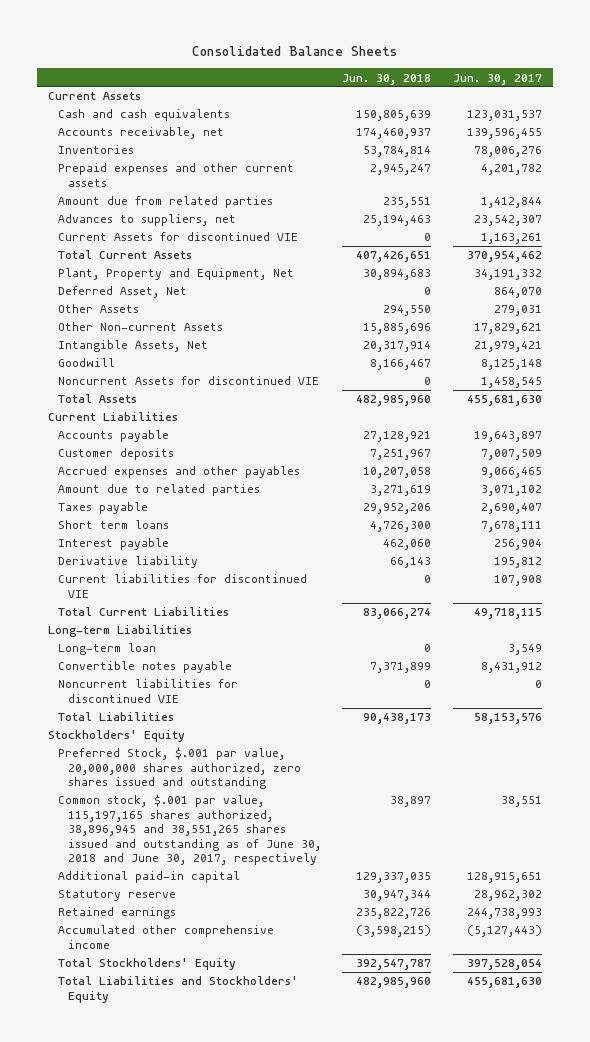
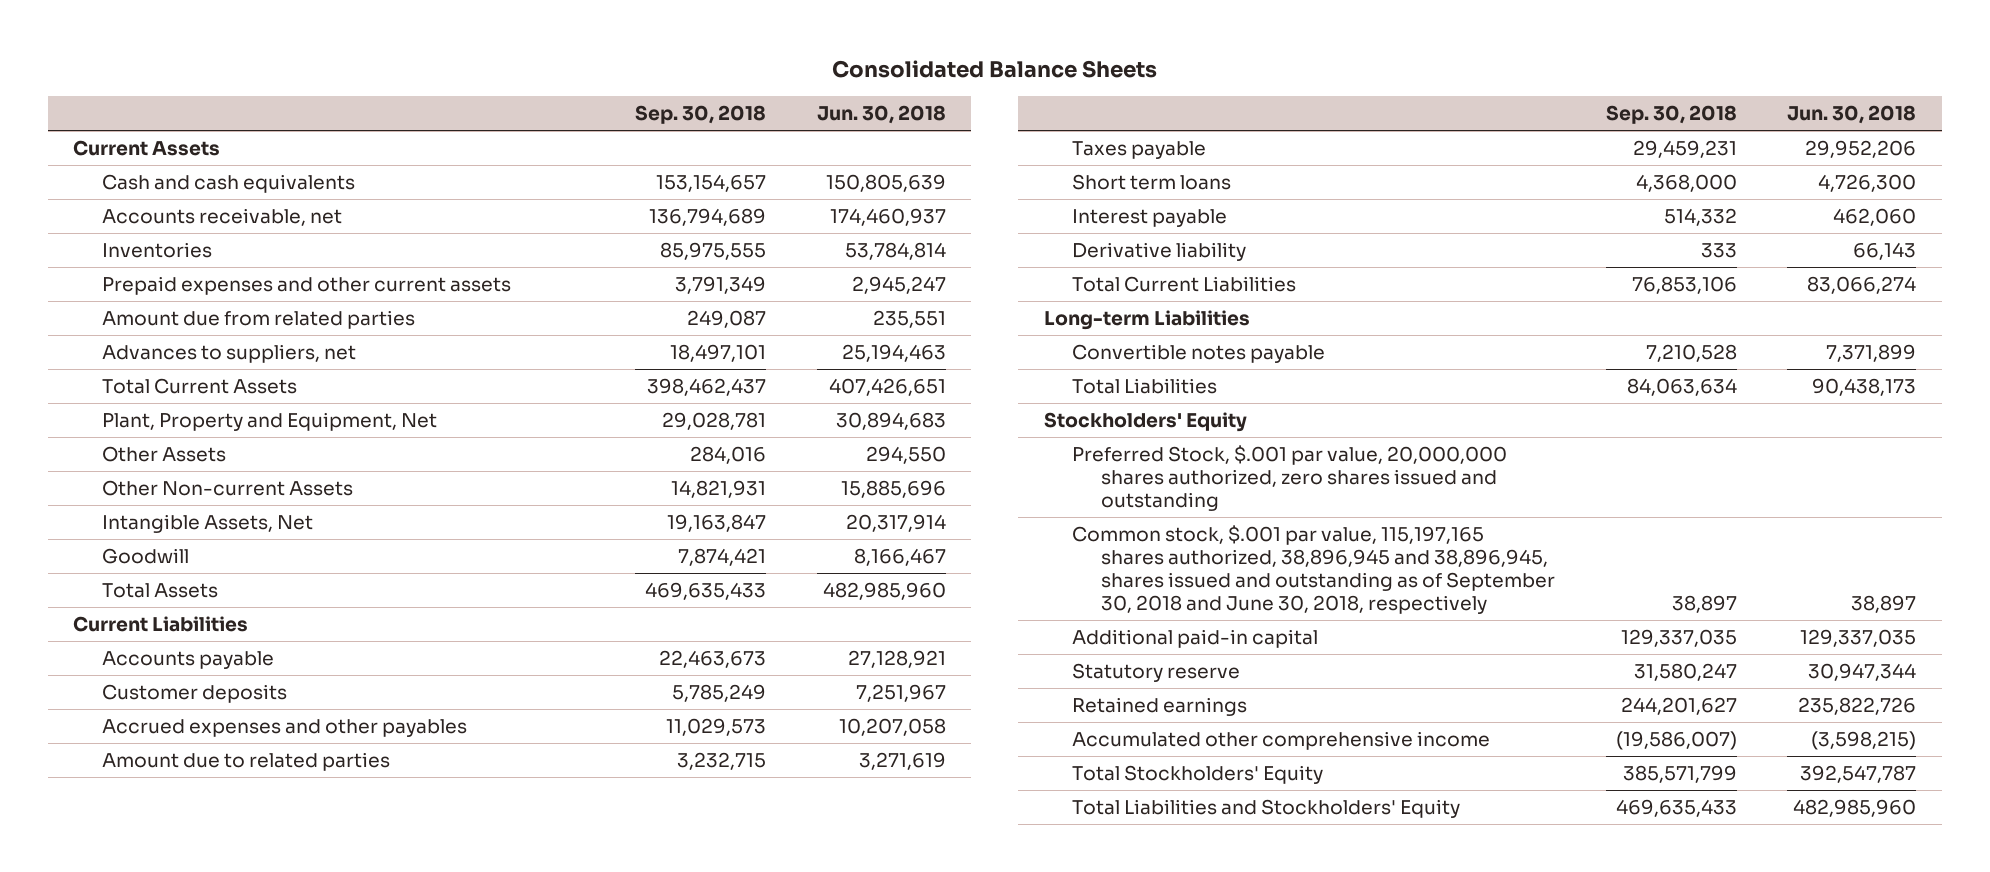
[453,73,543,85] Jun. 30, 2017 -> none
none -> [635,104,767,124] Sep. 30, 2018
[57,232,298,242] Current Assets for discontinued VIE -> none
[57,286,187,299] Deferred Asset, Net -> none
[57,376,319,386] Noncurrent Assets for discontinued VIE -> none
[57,574,307,598] Current liabilities for discontinued VIE -> none
[57,643,156,656] Long-term loan -> none
[57,679,238,703] Noncurrent liabilities for discontinued VIE -> none
[57,794,321,866] Common stock, $.001 par value, 115,197,165 shares authorized, 38,896,945 and 38,551,265 shares issued and outstanding as of June 30, 2018 and June 30, 2017, respectively -> [1072,525,1555,614] Common stock, $.001 par value, 115,197,165 shares authorized, 38,896,945 and 38,896,945, shares issued and outstanding as of September 30, 2018 and June 30, 2018, respectively

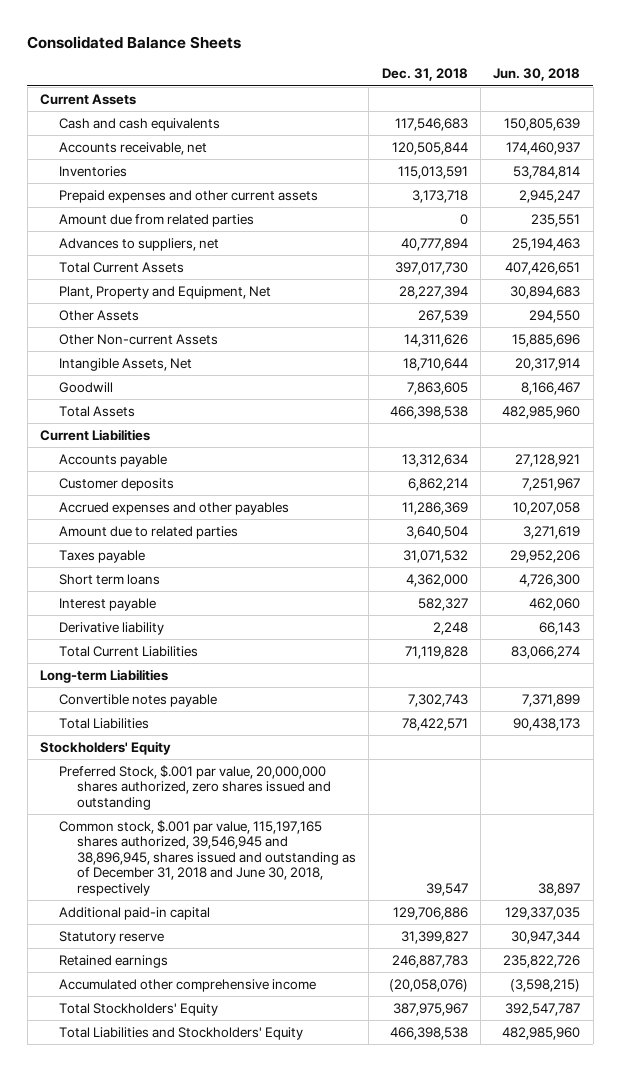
[635,104,767,124] Sep. 30, 2018 -> none
none -> [381,68,468,82] Dec. 31, 2018
[1072,525,1555,614] Common stock, $.001 par value, 115,197,165 shares authorized, 38,896,945 and 38,896,945, shares issued and outstanding as of September 30, 2018 and June 30, 2018, respectively -> [58,819,356,896] Common stock, $.001 par value, 115,197,165 shares authorized, 39,546,945 and 38,896,945, shares issued and outstanding as of December 31, 2018 and June 30, 2018, respectively

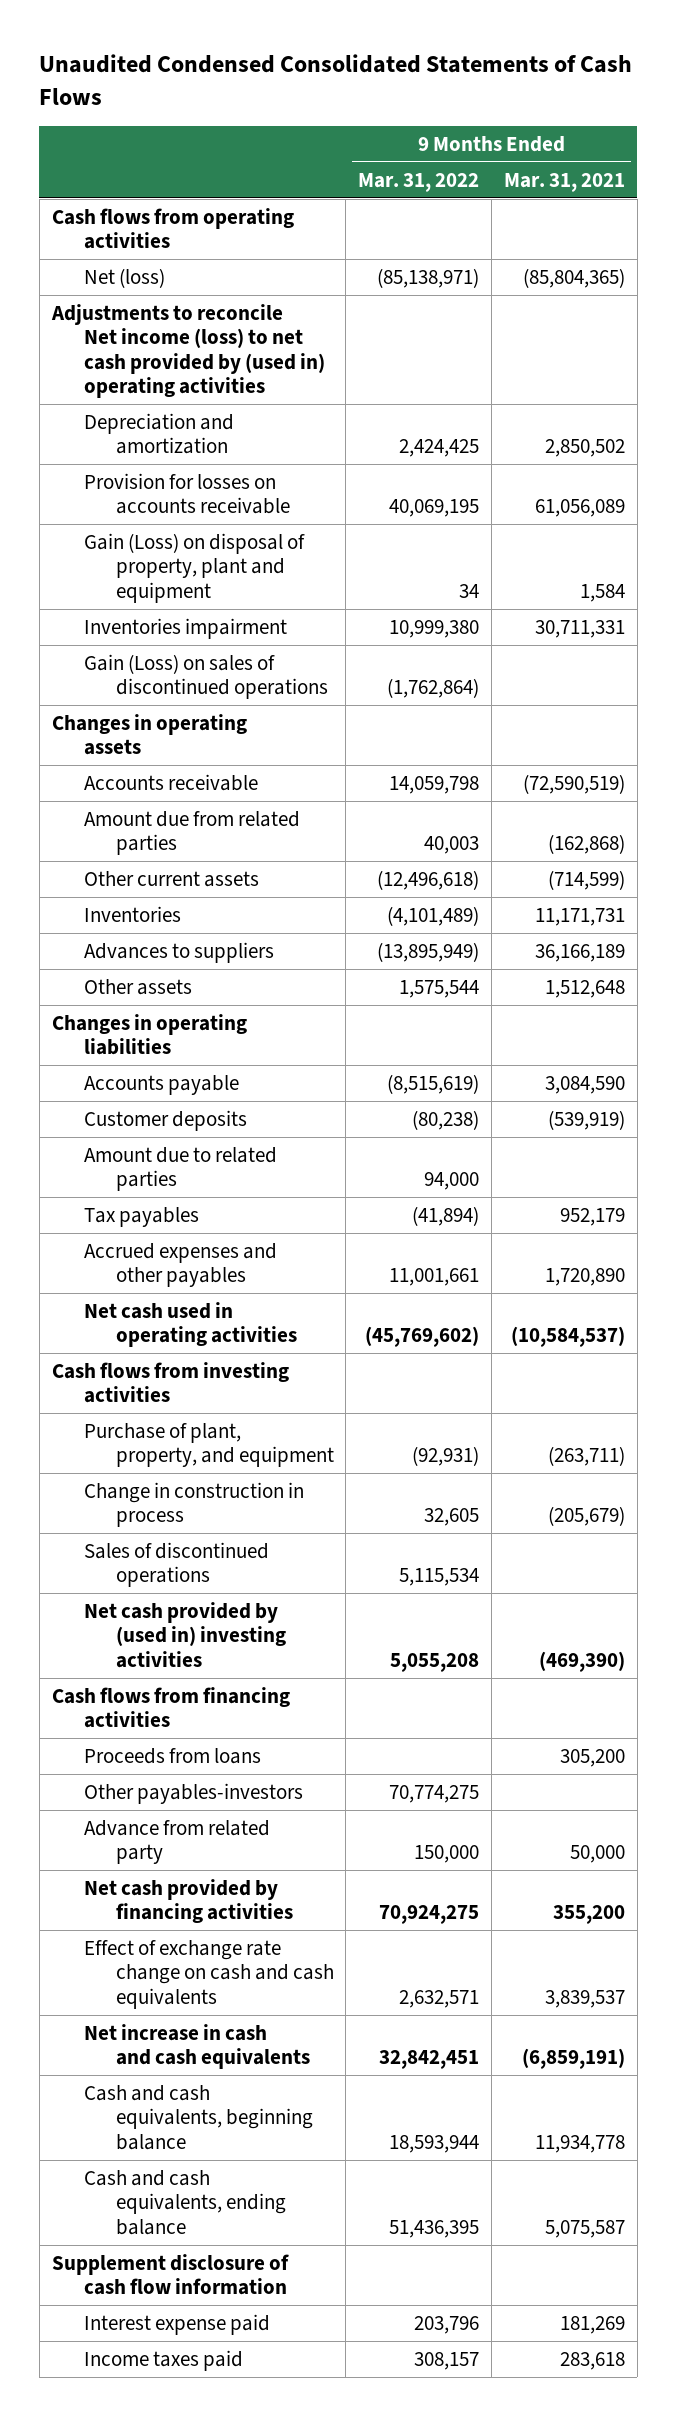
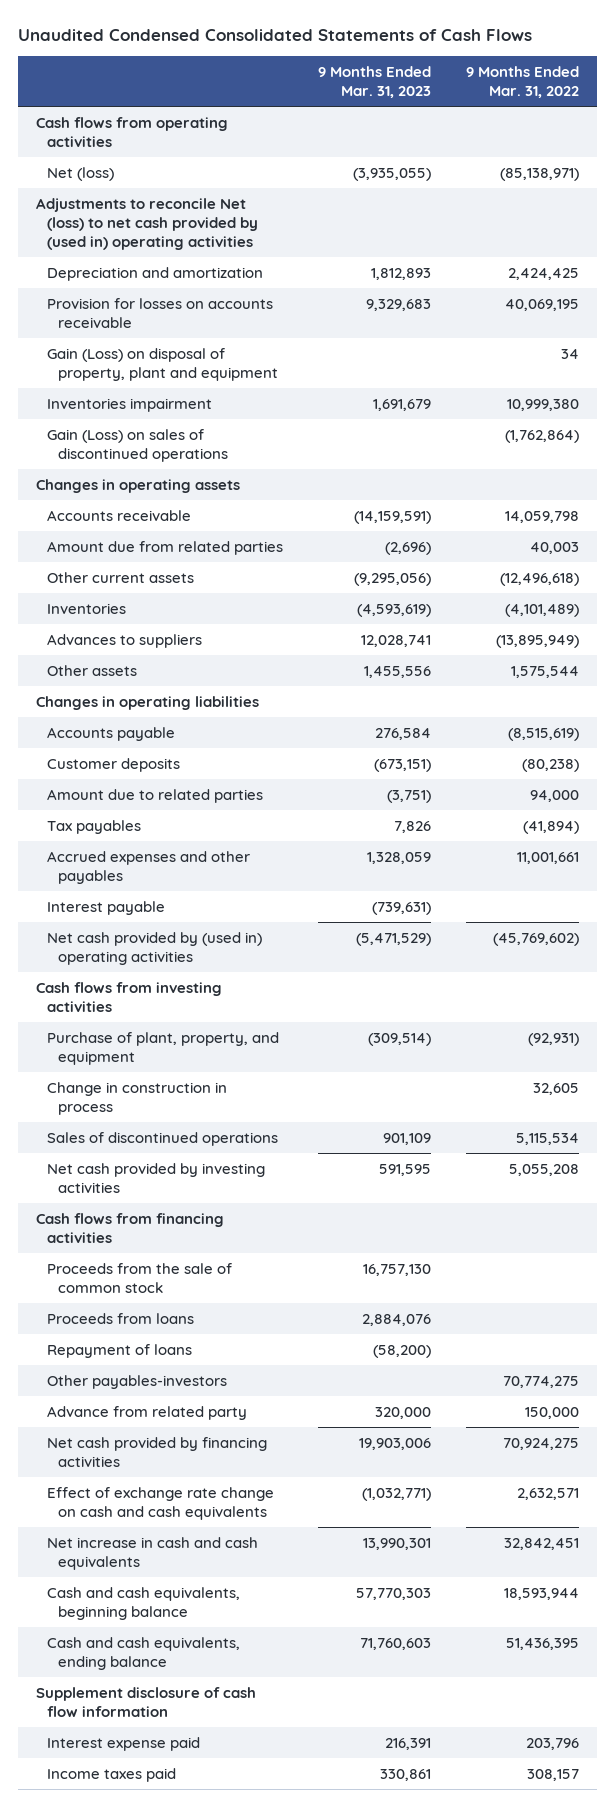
[504,172,626,192] Mar. 31, 2021 -> none
none -> [317,66,431,99] 9 Months Ended Mar. 31, 2023
[50,303,325,399] Adjustments to reconcile Net income (loss) to net cash provided by (used in) operating activities -> [35,197,258,251] Adjustments to reconcile Net (loss) to net cash provided by (used in) operating activities
none -> [46,900,165,915] Interest payable
[83,1301,297,1348] Net cash used in operating activities -> [46,931,262,966] Net cash provided by (used in) operating activities
[83,1601,286,1668] Net cash provided by (used in) investing activities -> [46,1162,265,1194] Net cash provided by investing activities
none -> [46,1262,232,1294] Proceeds from the sale of common stock
none -> [46,1343,192,1358] Repayment of loans

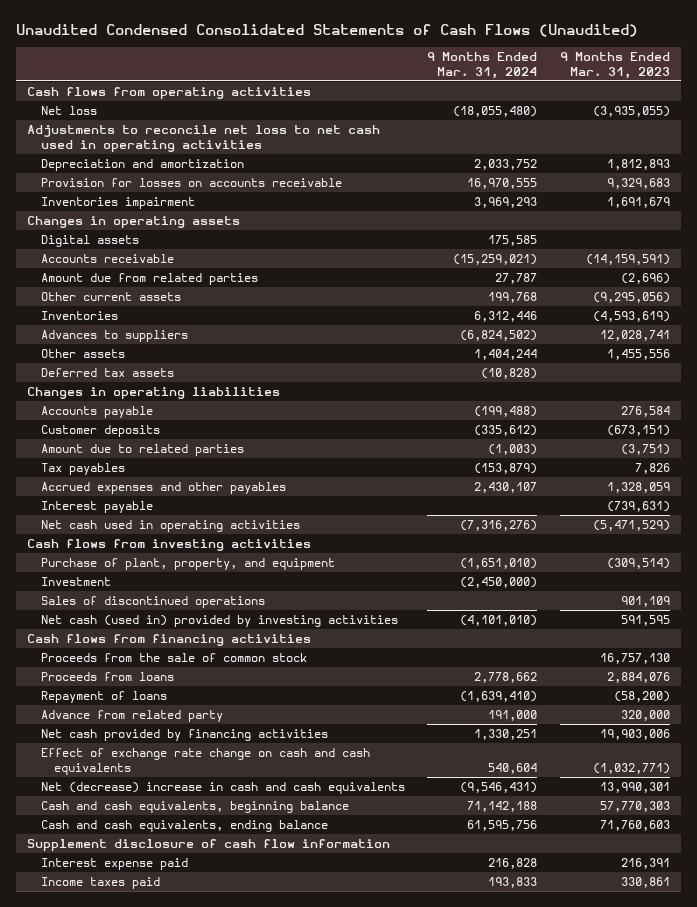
[18,29,533,42] Unaudited Condensed Consolidated Statements of Cash Flows -> [16,24,639,38] Unaudited Condensed Consolidated Statements of Cash Flows (Unaudited)
[466,66,580,99] 9 Months Ended Mar. 31, 2022 -> none
none -> [427,52,538,80] 9 Months Ended Mar. 31, 2024
[46,166,114,181] Net (loss) -> [40,106,97,116] Net loss
[35,197,258,251] Adjustments to reconcile Net (loss) to net cash provided by (used in) operating activities -> [27,125,381,152] Adjustments to reconcile net loss to net cash used in operating activities
[46,347,279,382] Gain (Loss) on disposal of property, plant and equipment -> none
[46,428,229,463] Gain (Loss) on sales of discontinued operations -> none
none -> [40,235,139,248] Digital assets
none -> [40,368,174,378] Deferred tax assets
[46,931,262,966] Net cash provided by (used in) operating activities -> [40,520,300,533] Net cash used in operating activities
[46,1081,227,1116] Change in construction in process -> none
none -> [40,577,111,587] Investment
[46,1162,265,1194] Net cash provided by investing activities -> [40,615,398,628] Net cash (used in) provided by investing activities
[46,1374,227,1389] Other payables-investors -> none
[46,1536,258,1571] Net increase in cash and cash equivalents -> [40,782,405,795] Net (decrease) increase in cash and cash equivalents

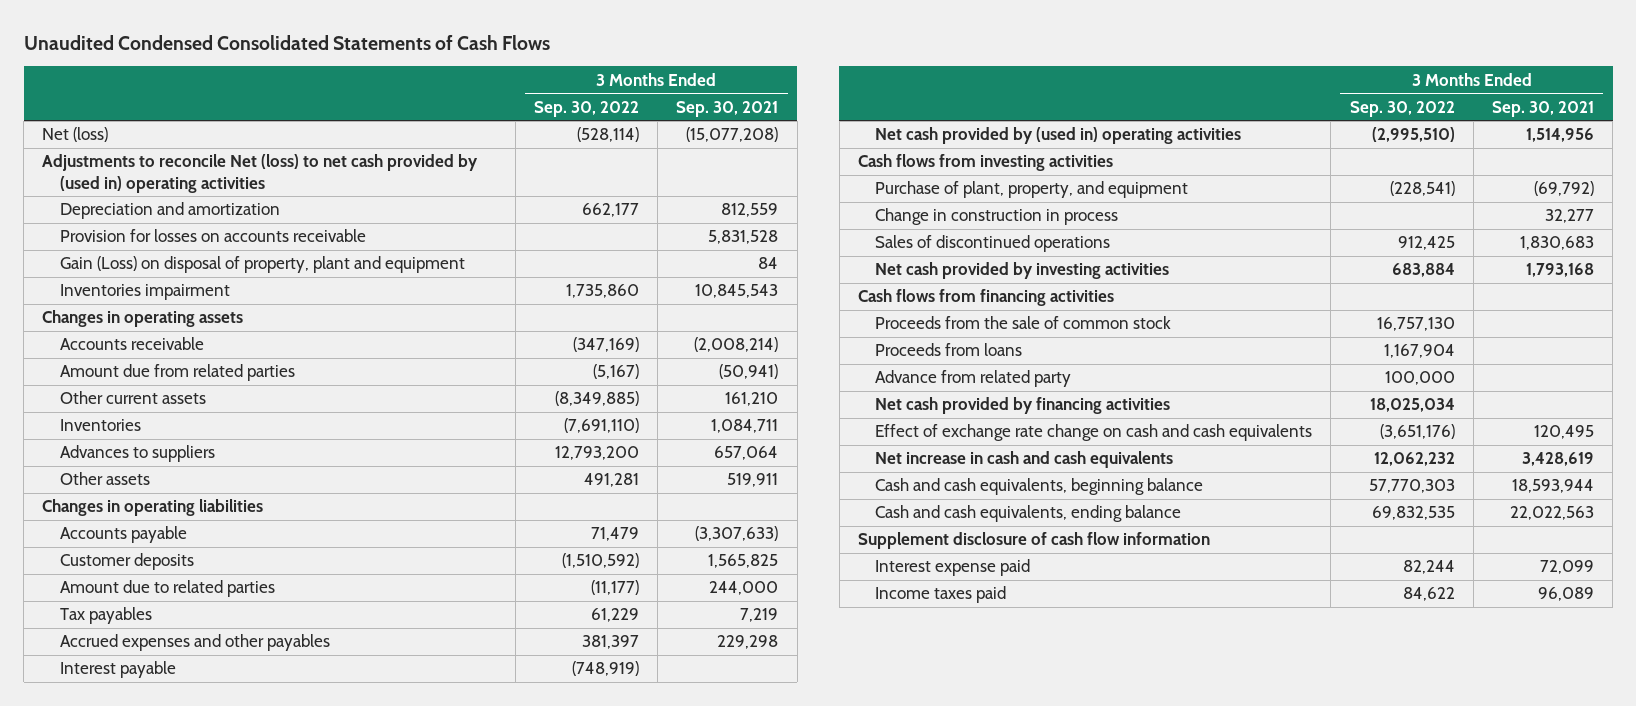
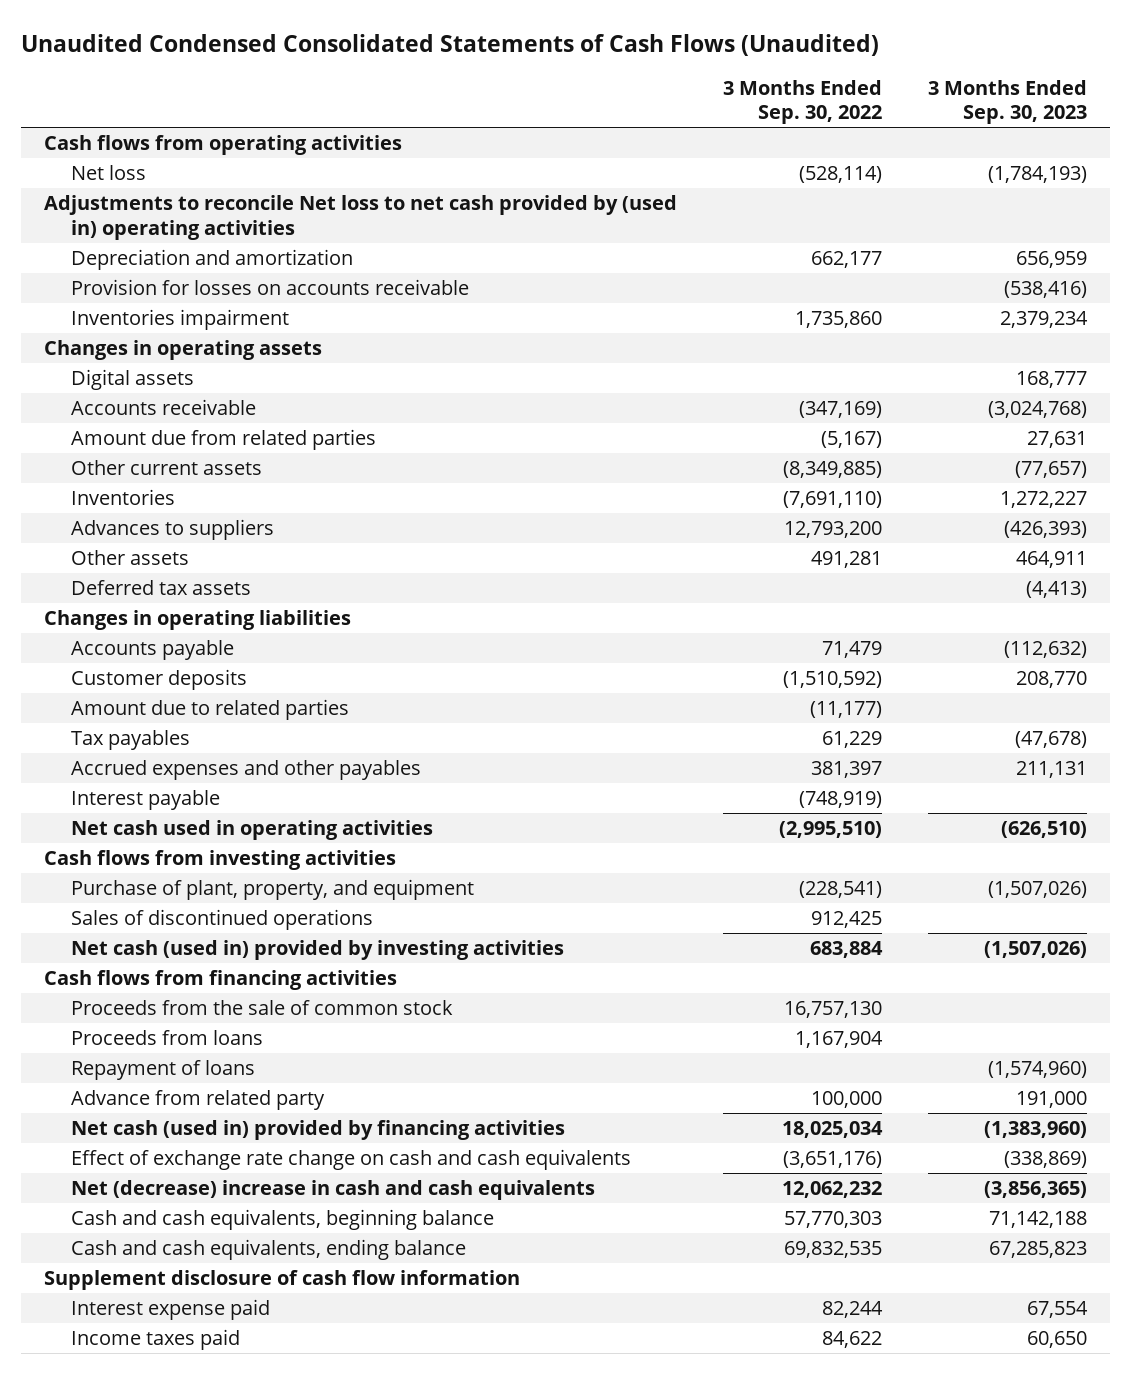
[23,34,550,50] Unaudited Condensed Consolidated Statements of Cash Flows -> [20,34,879,57] Unaudited Condensed Consolidated Statements of Cash Flows (Unaudited)
[676,100,779,117] Sep. 30, 2021 -> none
none -> [928,79,1088,125] 3 Months Ended Sep. 30, 2023
none -> [43,135,402,156] Cash flows from operating activities
[42,127,109,143] Net (loss) -> [70,165,146,181] Net loss
[42,154,479,193] Adjustments to reconcile Net (loss) to net cash provided by (used in) operating activities -> [43,195,677,240] Adjustments to reconcile Net loss to net cash provided by (used in) operating activities
[59,256,465,274] Gain (Loss) on disposal of property, plant and equipment -> none
none -> [70,369,194,391] Digital assets
none -> [70,580,251,596] Deferred tax assets
[875,127,1242,145] Net cash provided by (used in) operating activities -> [70,820,433,841] Net cash used in operating activities
[875,208,1119,226] Change in construction in process -> none
[875,262,1170,280] Net cash provided by investing activities -> [70,940,564,961] Net cash (used in) provided by investing activities
none -> [70,1060,255,1081] Repayment of loans
[875,397,1171,415] Net cash provided by financing activities -> [70,1120,565,1141] Net cash (used in) provided by financing activities
[875,451,1174,469] Net increase in cash and cash equivalents -> [70,1180,595,1201] Net (decrease) increase in cash and cash equivalents

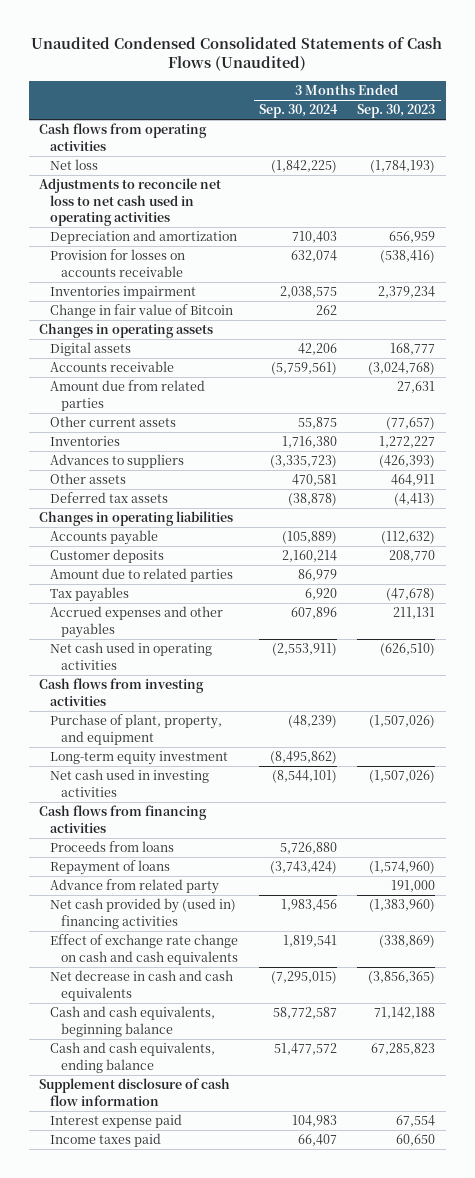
[723,79,883,125] 3 Months Ended Sep. 30, 2022 -> none
none -> [258,104,338,119] Sep. 30, 2024
[43,195,677,240] Adjustments to reconcile Net loss to net cash provided by (used in) operating activities -> [39,178,222,226] Adjustments to reconcile net loss to net cash used in operating activities
none -> [50,304,234,319] Change in fair value of Bitcoin
[70,790,220,811] Interest payable -> none
[70,909,373,931] Sales of discontinued operations -> none
none -> [50,751,229,766] Long-term equity investment
[70,940,564,961] Net cash (used in) provided by investing activities -> [50,769,210,797] Net cash used in investing activities
[70,1000,453,1016] Proceeds from the sale of common stock -> none
[70,1120,565,1141] Net cash (used in) provided by financing activities -> [50,898,237,929] Net cash provided by (used in) financing activities
[70,1180,595,1201] Net (decrease) increase in cash and cash equivalents -> [50,970,234,1001] Net decrease in cash and cash equivalents

